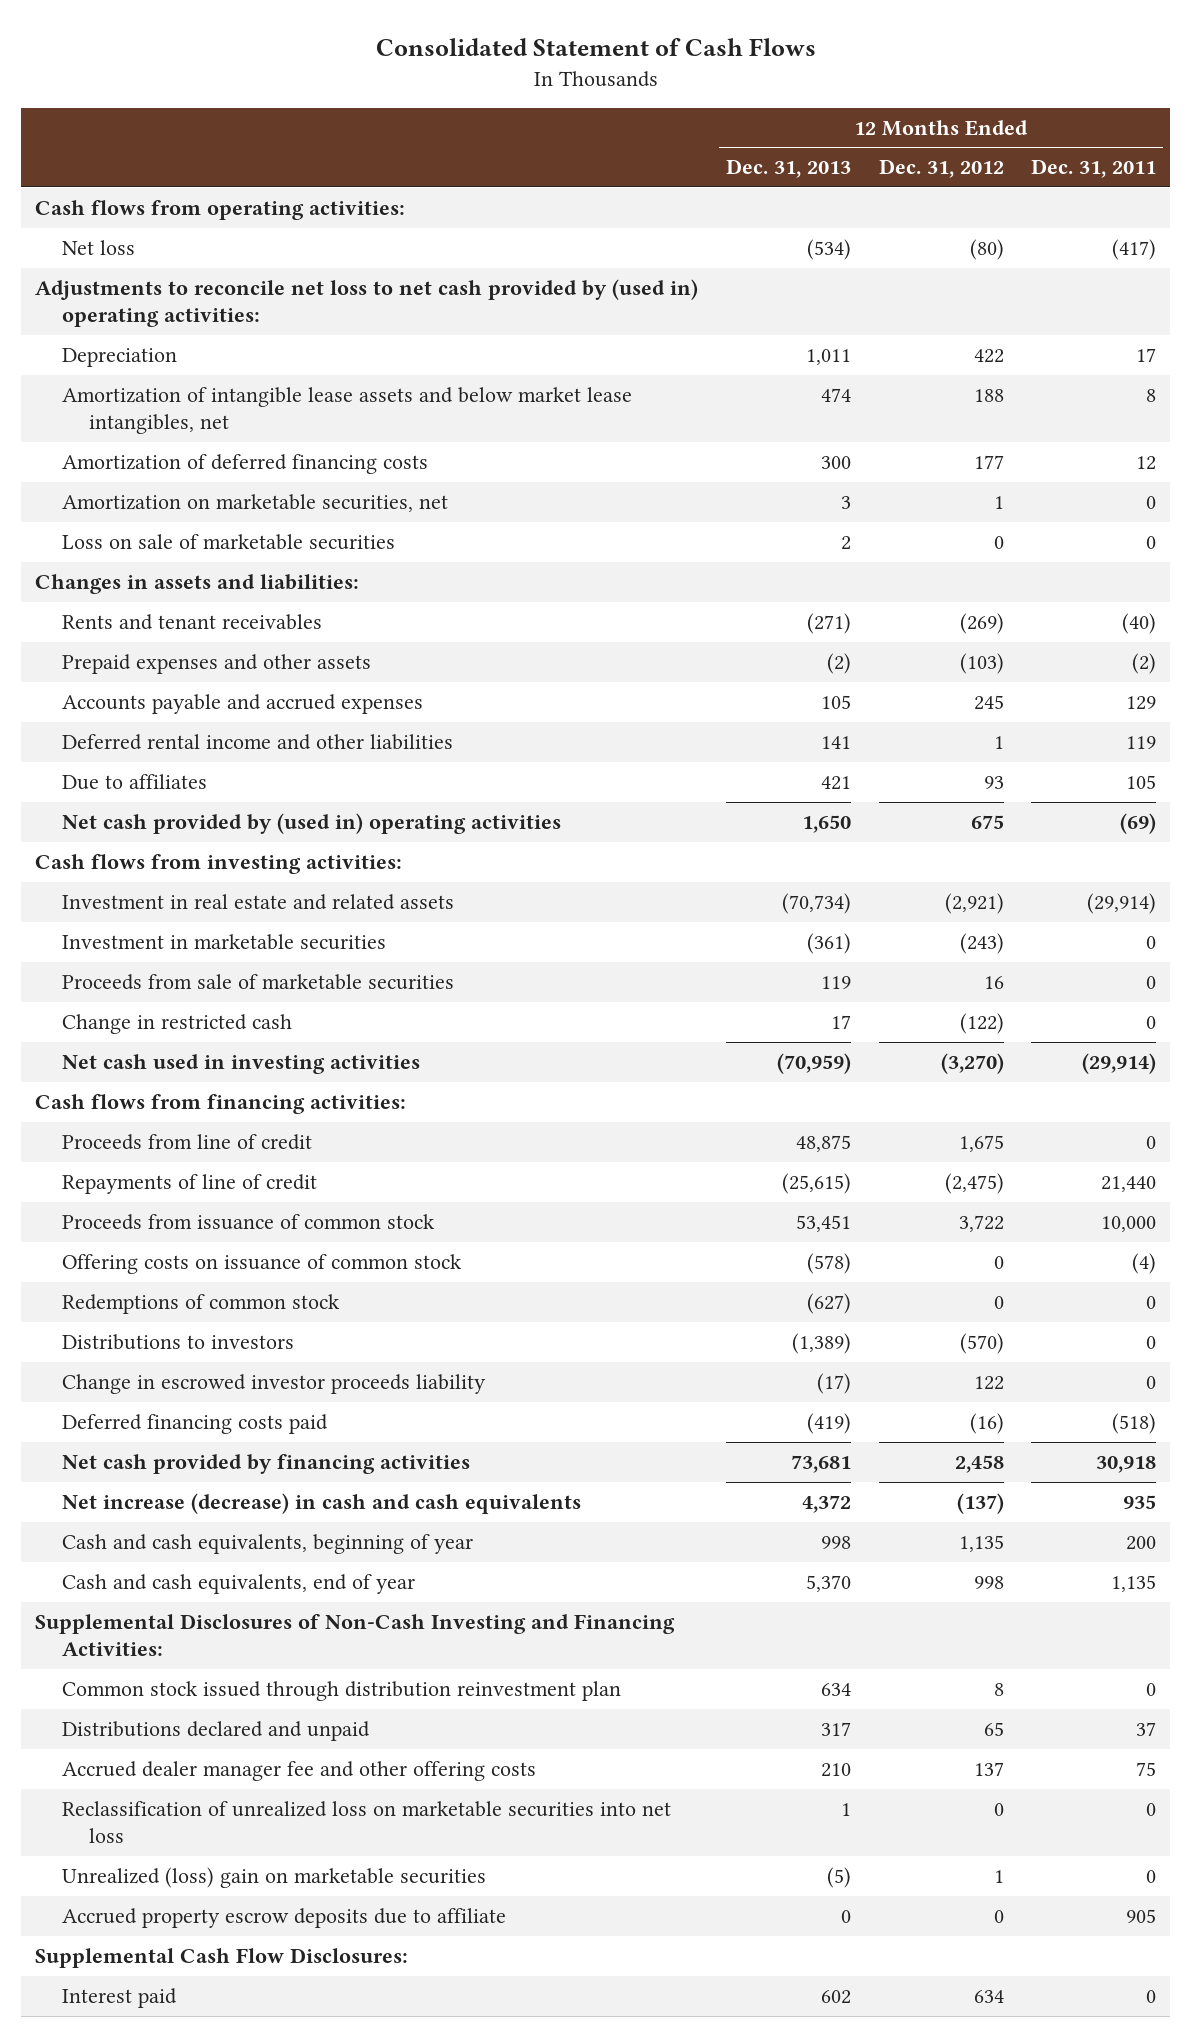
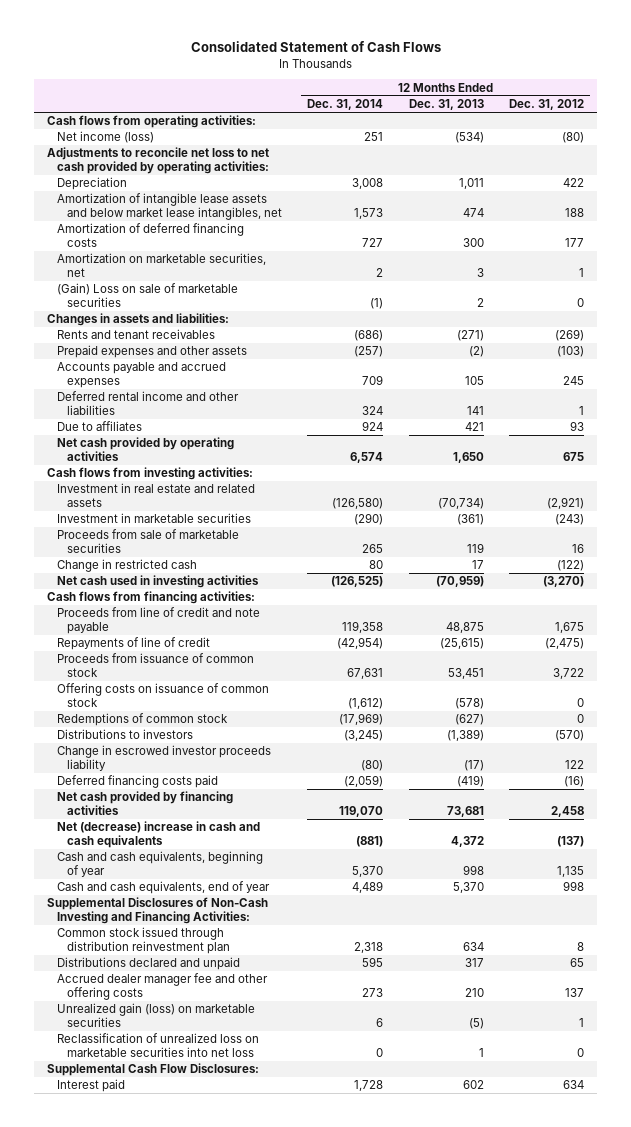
[1031,159,1157,179] Dec. 31, 2011 -> none
none -> [307,98,384,110] Dec. 31, 2014
[62,239,136,255] Net loss -> [57,131,155,144] Net income (loss)
[35,278,699,328] Adjustments to reconcile net loss to net cash provided by (used in) operating activities: -> [47,147,270,175] Adjustments to reconcile net loss to net cash provided by operating activities:
[62,533,396,550] Loss on sale of marketable securities -> [57,283,239,308] (Gain) Loss on sale of marketable securities
[62,812,562,834] Net cash provided by (used in) operating activities -> [57,437,235,462] Net cash provided by operating activities
[62,1133,313,1150] Proceeds from line of credit -> [57,607,261,635] Proceeds from line of credit and note payable
[62,1492,582,1514] Net increase (decrease) in cash and cash equivalents -> [57,821,261,849] Net (decrease) increase in cash and cash equivalents
none -> [57,1003,256,1028] Unrealized gain (loss) on marketable securities
[62,1866,487,1888] Unrealized (loss) gain on marketable securities -> none
[62,1907,507,1928] Accrued property escrow deposits due to affiliate -> none

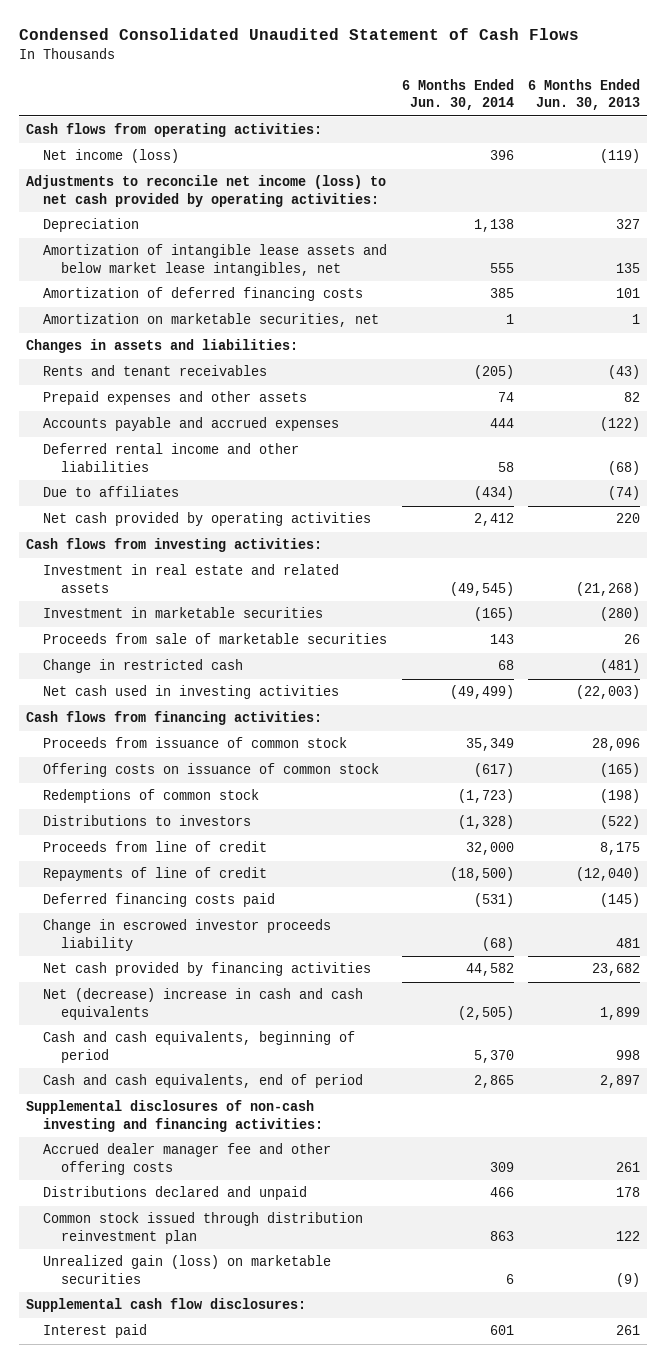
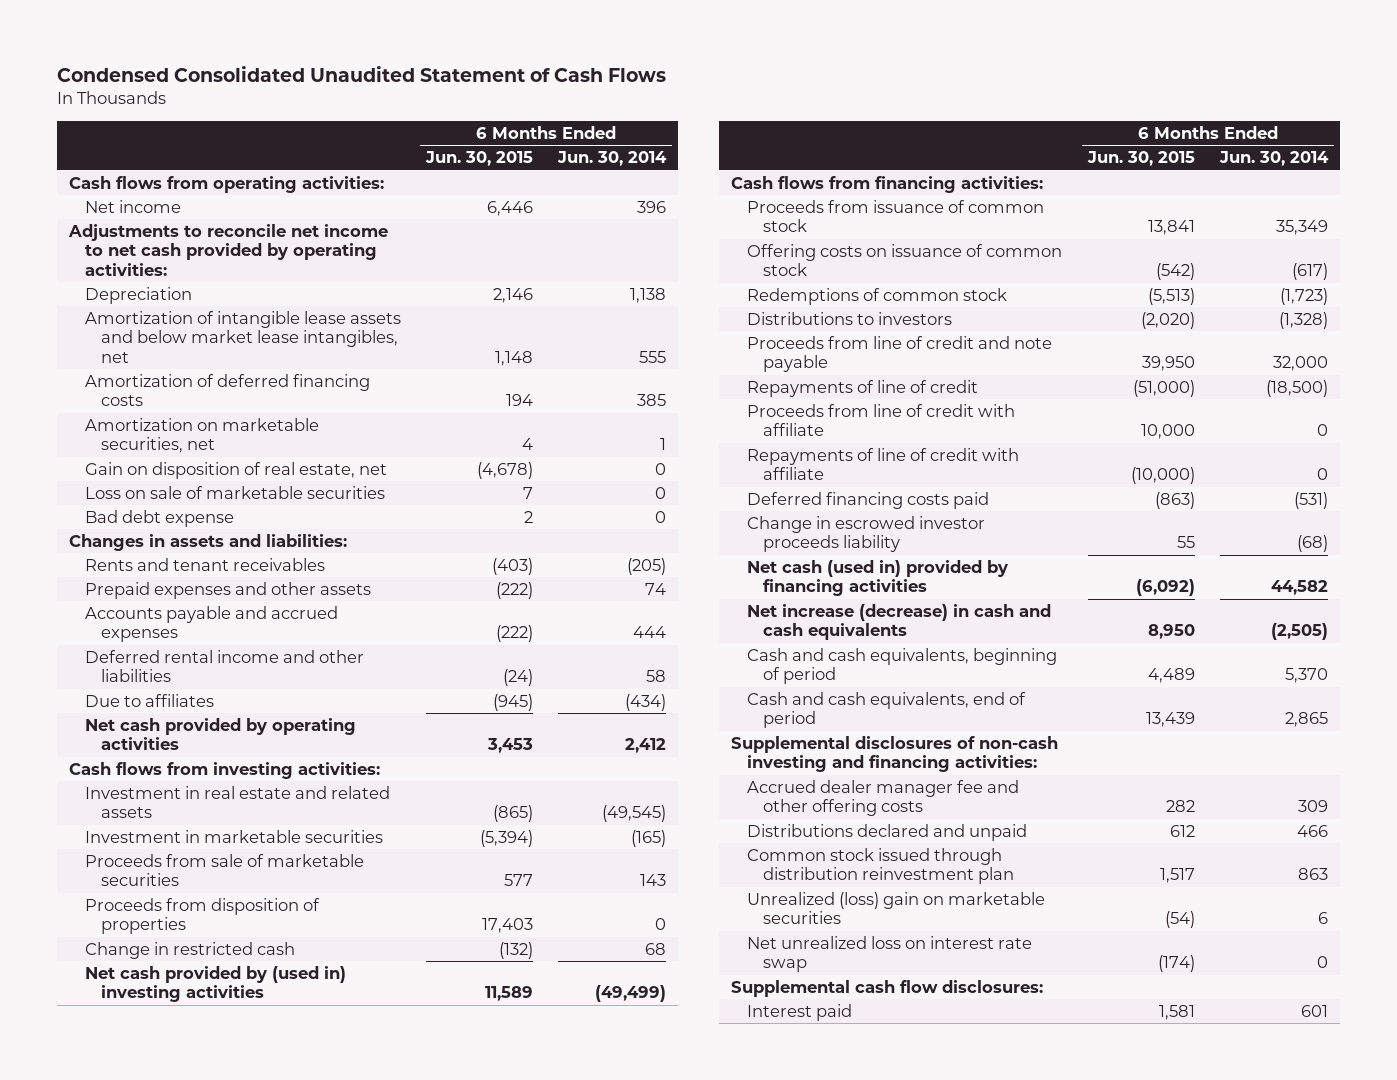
[527,78,640,111] 6 Months Ended Jun. 30, 2013 -> none
none -> [424,151,533,167] Jun. 30, 2015
[43,149,180,164] Net income (loss) -> [84,199,181,213] Net income
[25,175,386,207] Adjustments to reconcile net income (loss) to net cash provided by operating activities: -> [68,223,389,276] Adjustments to reconcile net income to net cash provided by operating activities:
none -> [84,461,387,479] Gain on disposition of real estate, net
none -> [84,485,385,499] Loss on sale of marketable securities
none -> [84,509,234,527] Bad debt expense
none -> [84,897,320,935] Proceeds from disposition of properties
[43,685,340,700] Net cash used in investing activities -> [84,965,346,1003] Net cash provided by (used in) investing activities
[43,841,268,853] Proceeds from line of credit -> [746,335,1052,373] Proceeds from line of credit and note payable
none -> [746,403,1015,437] Proceeds from line of credit with affiliate
none -> [746,447,1019,481] Repayments of line of credit with affiliate
[43,962,372,977] Net cash provided by financing activities -> [746,559,1008,597] Net cash (used in) provided by financing activities
[43,988,364,1020] Net (decrease) increase in cash and cash equivalents -> [746,603,1051,641] Net increase (decrease) in cash and cash equivalents
[43,1255,332,1284] Unrealized gain (loss) on marketable securities -> [746,891,1045,925] Unrealized (loss) gain on marketable securities
none -> [746,935,1032,973] Net unrealized loss on interest rate swap

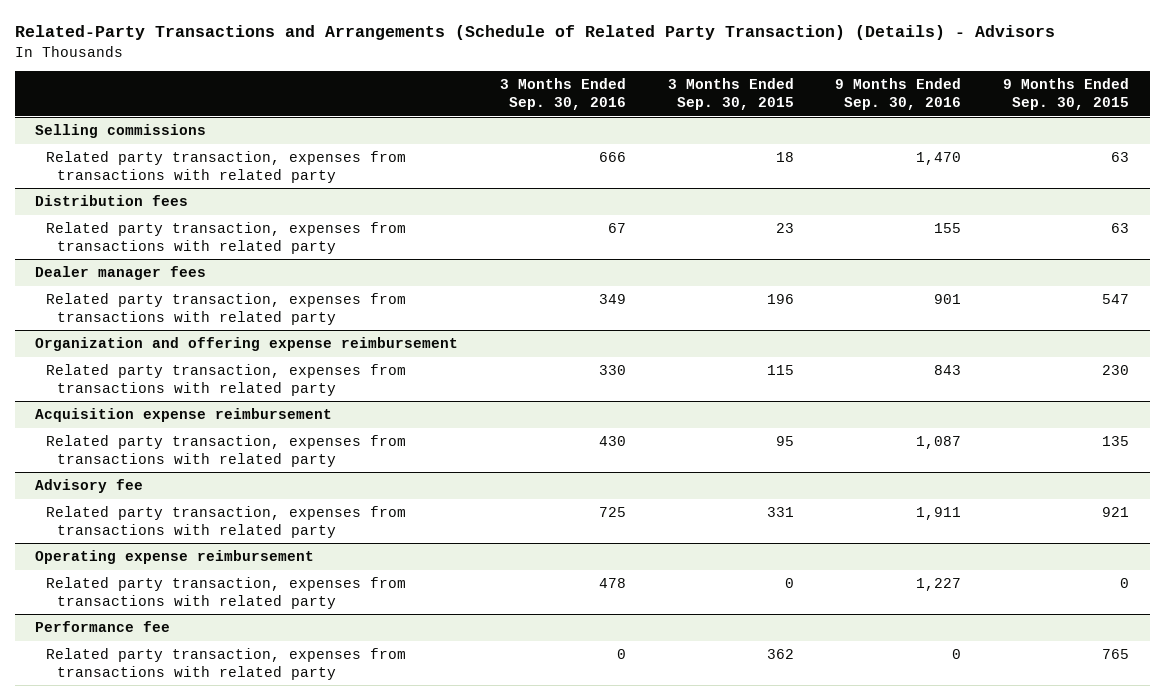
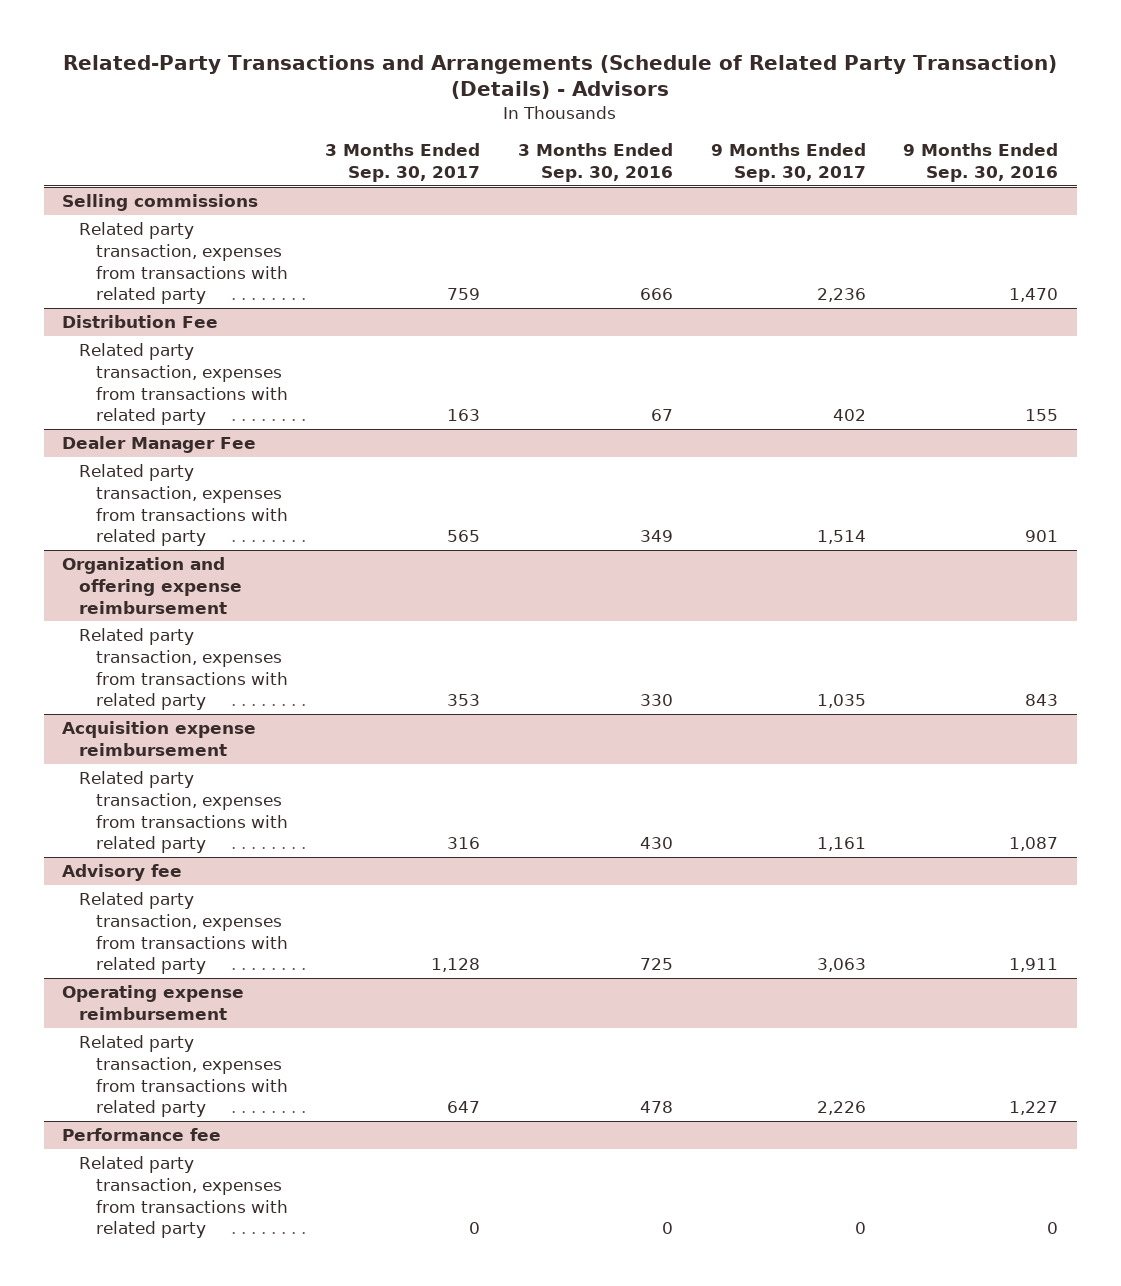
[667,78,794,111] 3 Months Ended Sep. 30, 2015 -> none
[1002,78,1129,111] 9 Months Ended Sep. 30, 2015 -> none
none -> [325,143,481,183] 3 Months Ended Sep. 30, 2017
none -> [710,143,866,183] 9 Months Ended Sep. 30, 2017
[35,195,189,207] Distribution fees -> [62,315,219,329] Distribution Fee
[35,266,207,281] Dealer manager fees -> [62,436,257,454] Dealer Manager Fee

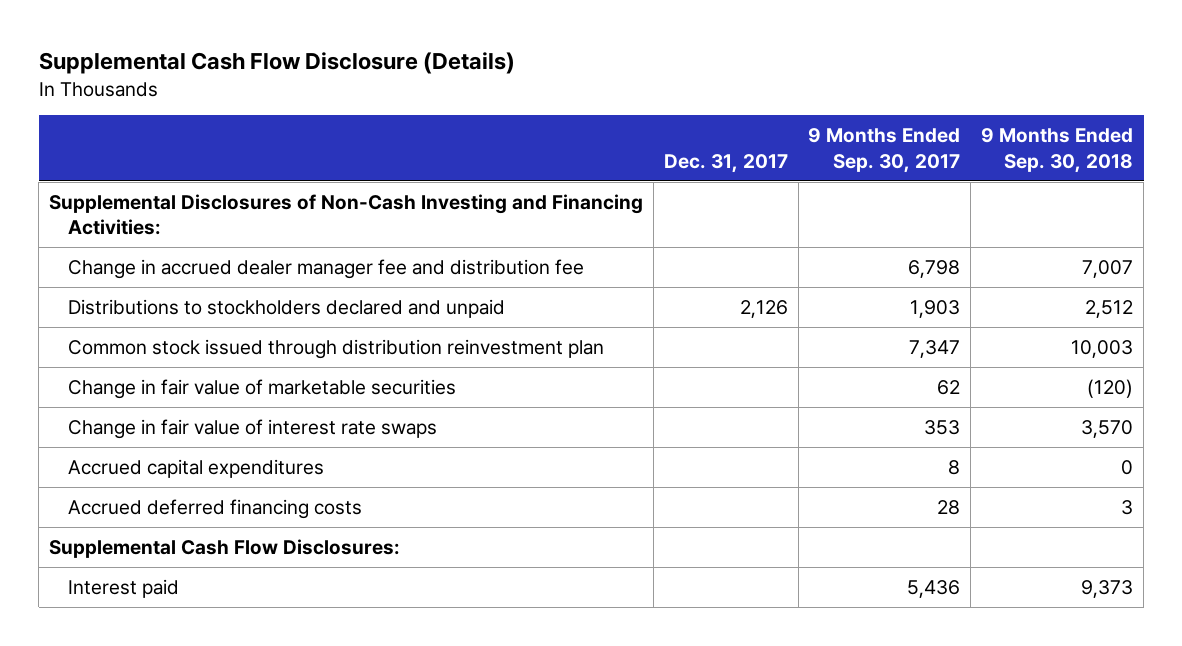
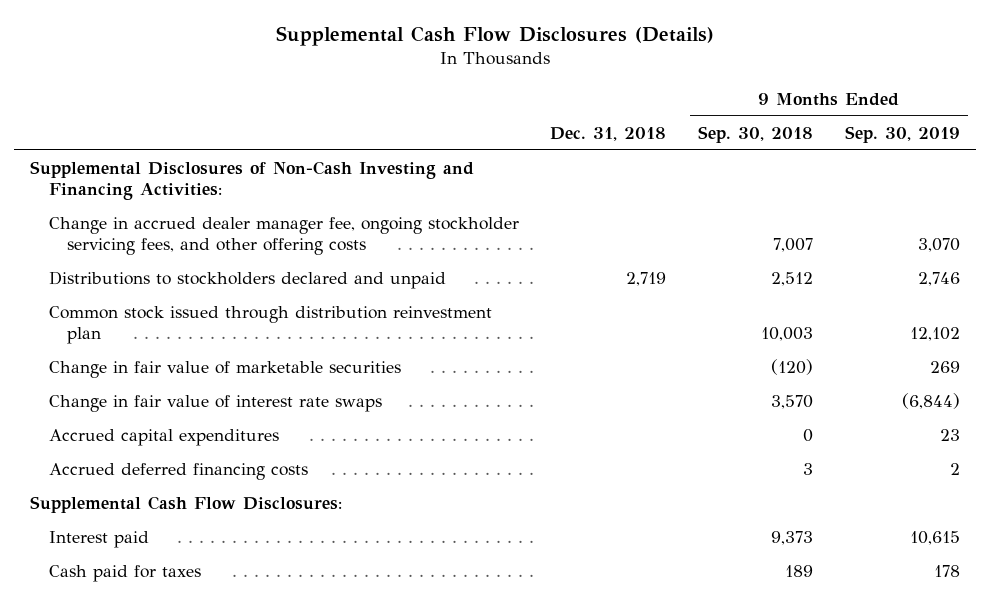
[38,52,515,75] Supplemental Cash Flow Disclosure (Details) -> [275,25,714,46] Supplemental Cash Flow Disclosures (Details)
[663,153,788,173] Dec. 31, 2017 -> none
[808,128,961,173] 9 Months Ended Sep. 30, 2017 -> none
none -> [550,126,667,141] Dec. 31, 2018
none -> [845,125,961,143] Sep. 30, 2019
[68,258,585,279] Change in accrued dealer manager fee and distribution fee -> [48,217,519,256] Change in accrued dealer manager fee, ongoing stockholder servicing fees, and other offering costs
none -> [48,565,201,583] Cash paid for taxes

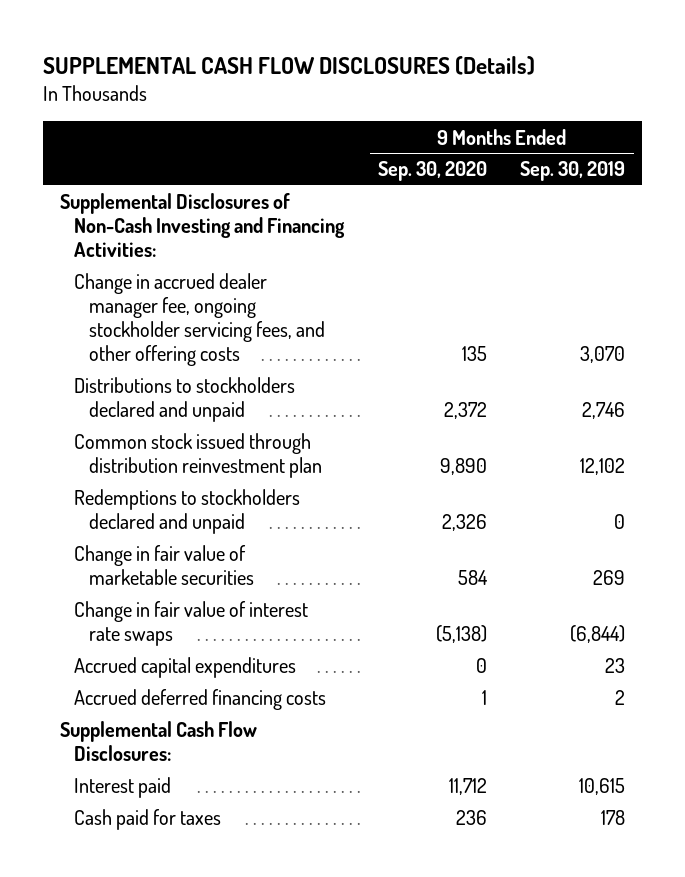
[275,25,714,46] Supplemental Cash Flow Disclosures (Details) -> [43,56,536,76] SUPPLEMENTAL CASH FLOW DISCLOSURES (Details)
[550,126,667,141] Dec. 31, 2018 -> none
[698,125,814,143] Sep. 30, 2018 -> none
none -> [377,161,487,182] Sep. 30, 2020
none -> [74,489,301,535] Redemptions to stockholders declared and unpaid

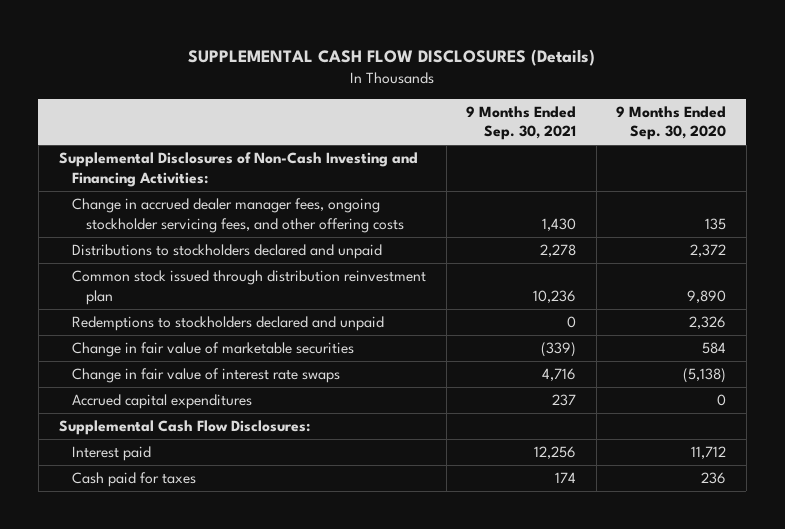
[520,161,626,182] Sep. 30, 2019 -> none
none -> [466,105,577,141] 9 Months Ended Sep. 30, 2021
[74,273,325,367] Change in accrued dealer manager fee, ongoing stockholder servicing fees, and other offering costs -> [72,198,404,233] Change in accrued dealer manager fees, ongoing stockholder servicing fees, and other offering costs
[74,689,327,711] Accrued deferred financing costs -> none

